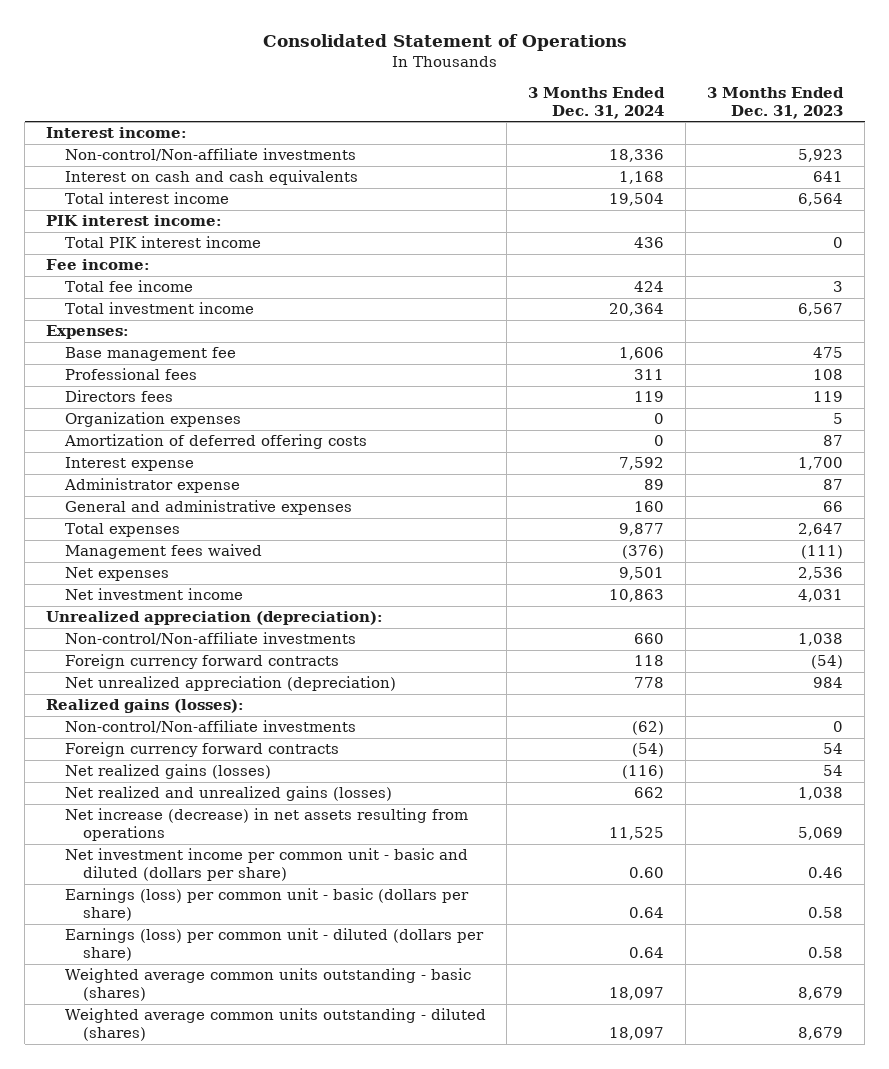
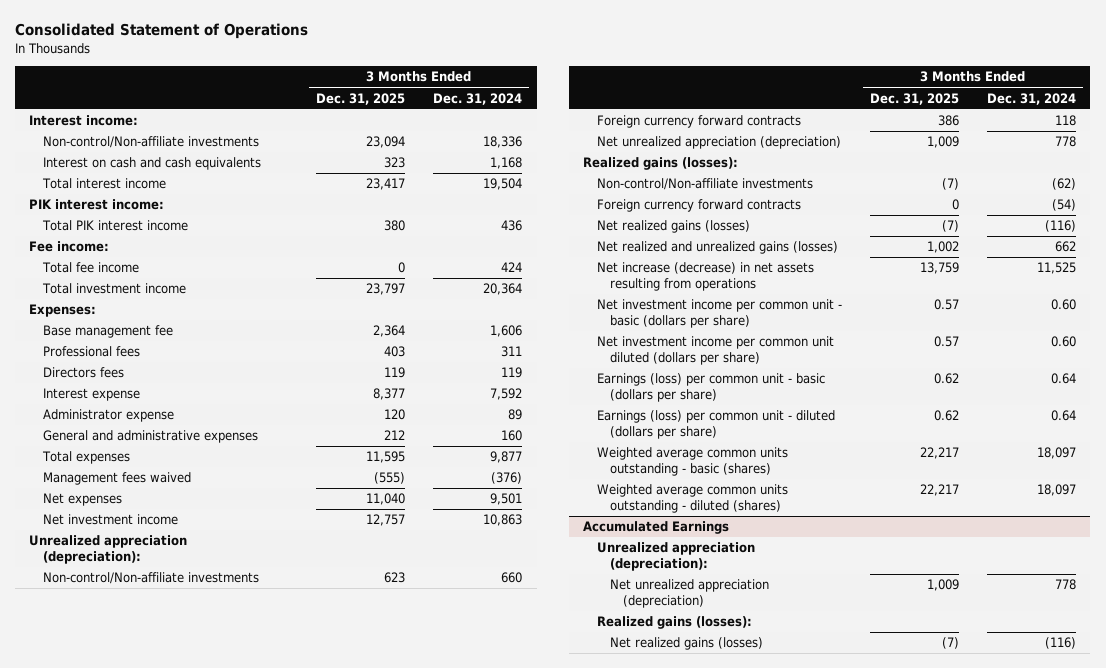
[707,86,845,119] 3 Months Ended Dec. 31, 2023 -> none
none -> [316,92,406,105] Dec. 31, 2025
[64,412,241,428] Organization expenses -> none
[63,434,367,450] Amortization of deferred offering costs -> none
[64,848,468,882] Net investment income per common unit - basic and diluted (dollars per share) -> [596,299,842,328] Net investment income per common unit - basic (dollars per share)
none -> [596,336,834,365] Net investment income per common unit diluted (dollars per share)
none -> [583,521,730,535] Accumulated Earnings
none -> [596,542,755,571] Unrealized appreciation (depreciation):
none -> [609,579,769,608] Net unrealized appreciation (depreciation)
none -> [596,616,752,630] Realized gains (losses):
none -> [609,637,763,651] Net realized gains (losses)

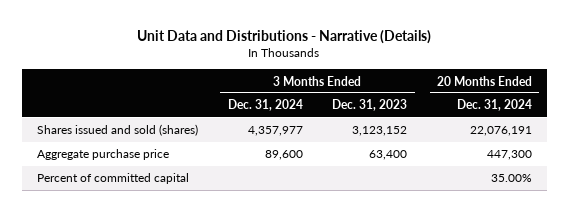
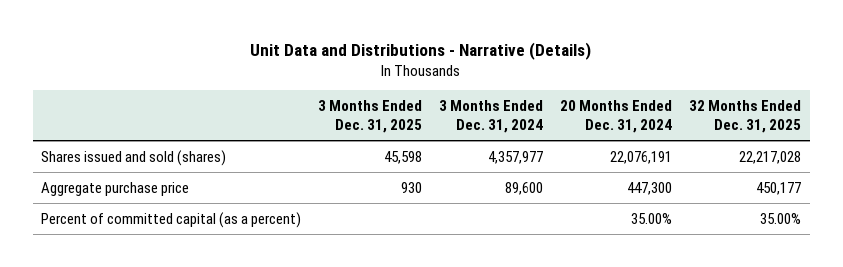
[332,99,408,112] Dec. 31, 2023 -> none
none -> [318,100,423,134] 3 Months Ended Dec. 31, 2025
none -> [689,100,802,134] 32 Months Ended Dec. 31, 2025
[36,173,189,185] Percent of committed capital -> [41,211,302,228] Percent of committed capital (as a percent)

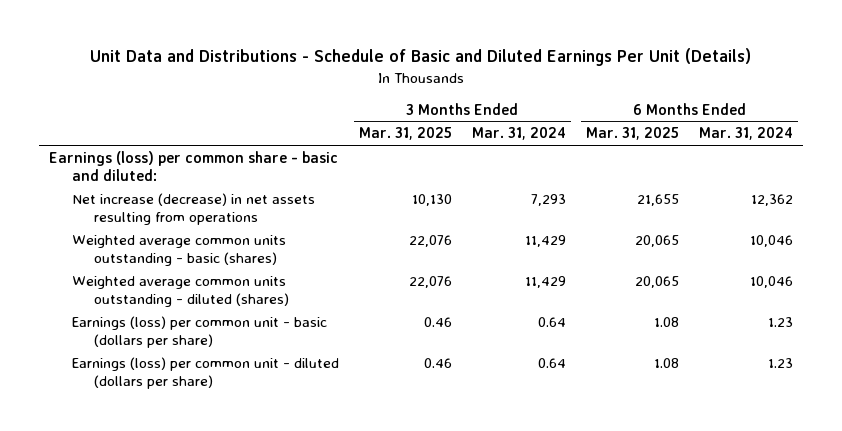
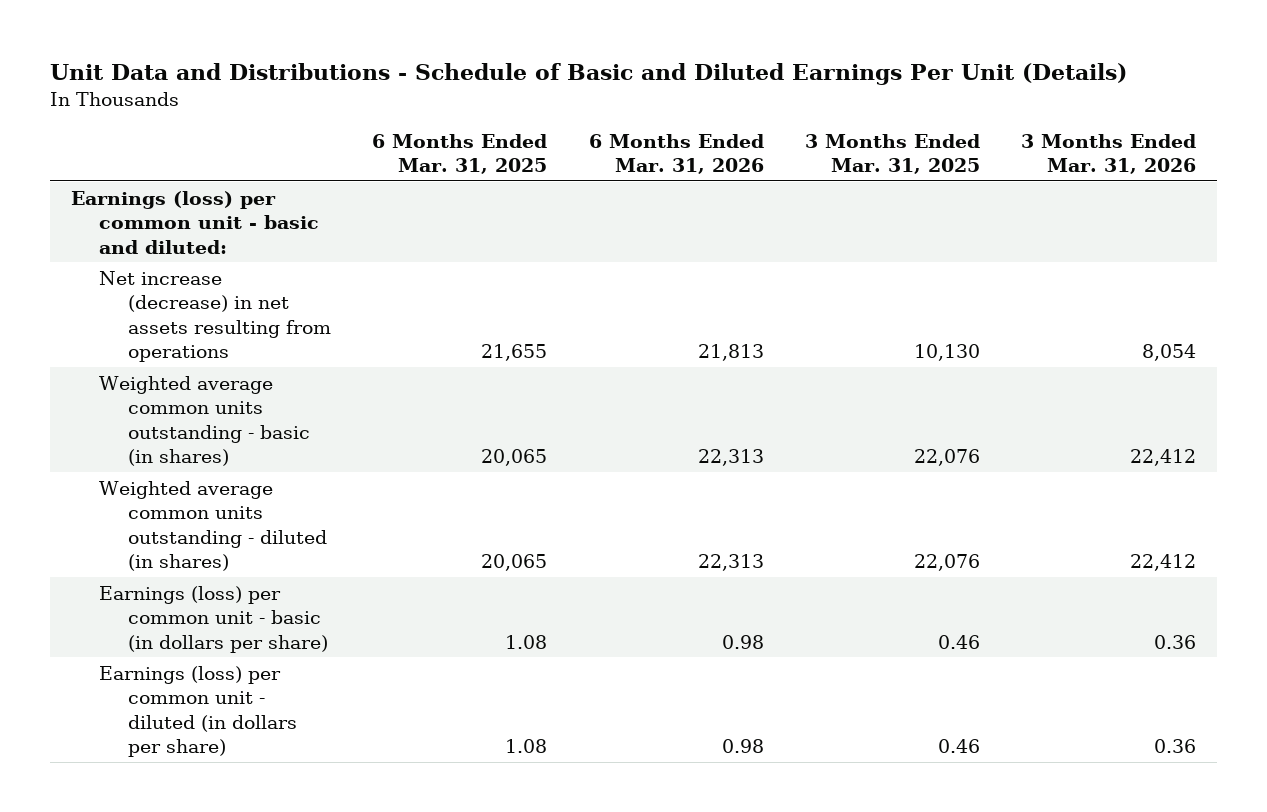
[471,127,566,141] Mar. 31, 2024 -> none
[699,127,794,141] Mar. 31, 2024 -> none
none -> [588,133,764,175] 6 Months Ended Mar. 31, 2026
none -> [1021,133,1197,175] 3 Months Ended Mar. 31, 2026
[49,150,339,181] Earnings (loss) per common share - basic and diluted: -> [70,190,320,254] Earnings (loss) per common unit - basic and diluted:
[71,234,286,266] Weighted average common units outstanding - basic (shares) -> [99,375,311,467] Weighted average common units outstanding - basic (in shares)
[71,275,289,307] Weighted average common units outstanding - diluted (shares) -> [99,480,328,572] Weighted average common units outstanding - diluted (in shares)
[71,315,327,348] Earnings (loss) per common unit - basic (dollars per share) -> [99,585,329,653] Earnings (loss) per common unit - basic (in dollars per share)
[71,356,339,389] Earnings (loss) per common unit - diluted (dollars per share) -> [99,665,298,758] Earnings (loss) per common unit - diluted (in dollars per share)

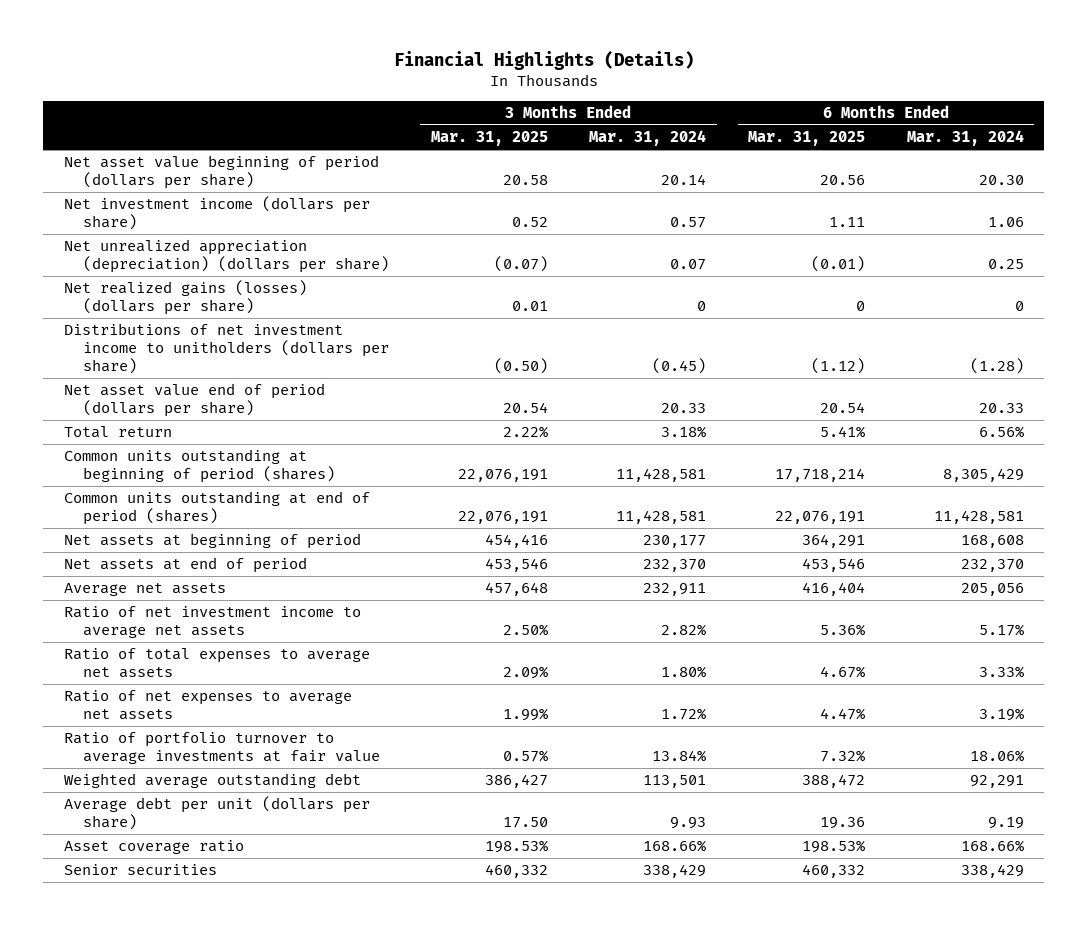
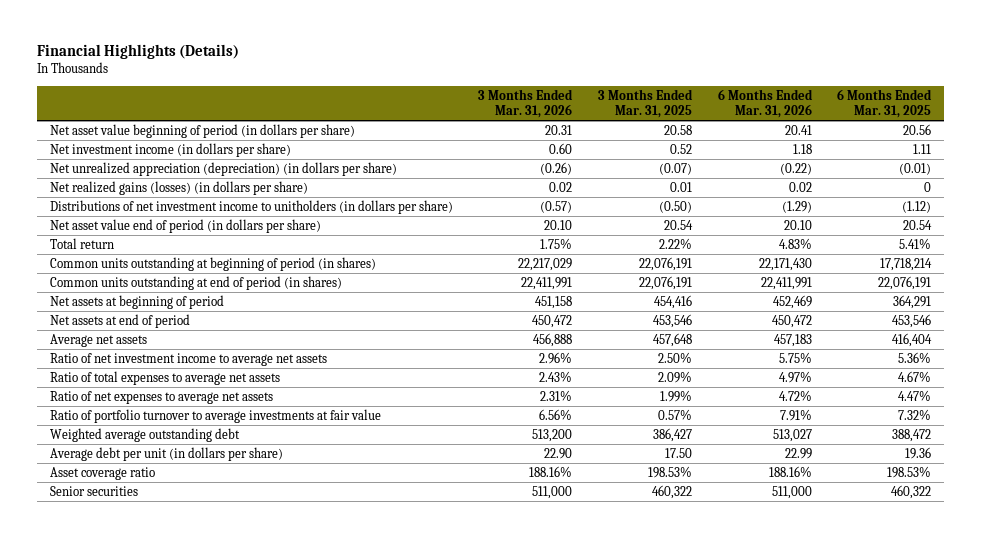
[589,130,707,147] Mar. 31, 2024 -> none
[906,130,1024,147] Mar. 31, 2024 -> none
none -> [478,88,574,118] 3 Months Ended Mar. 31, 2026
none -> [717,88,813,118] 6 Months Ended Mar. 31, 2026
[63,155,379,190] Net asset value beginning of period (dollars per share) -> [49,123,355,138] Net asset value beginning of period (in dollars per share)
[63,196,370,231] Net investment income (dollars per share) -> [49,142,291,157] Net investment income (in dollars per share)
[63,239,389,274] Net unrealized appreciation (depreciation) (dollars per share) -> [49,161,397,176] Net unrealized appreciation (depreciation) (in dollars per share)
[63,280,307,316] Net realized gains (losses) (dollars per share) -> [49,180,308,195] Net realized gains (losses) (in dollars per share)
[63,323,389,375] Distributions of net investment income to unitholders (dollars per share) -> [49,199,453,214] Distributions of net investment income to unitholders (in dollars per share)
[63,383,325,418] Net asset value end of period (dollars per share) -> [49,218,321,233] Net asset value end of period (in dollars per share)
[63,449,335,484] Common units outstanding at beginning of period (shares) -> [49,256,376,271] Common units outstanding at beginning of period (in shares)
[63,491,370,526] Common units outstanding at end of period (shares) -> [49,275,342,290] Common units outstanding at end of period (in shares)
[63,796,370,831] Average debt per unit (dollars per share) -> [49,446,283,461] Average debt per unit (in dollars per share)
[484,864,548,879] 460,332 -> [651,484,692,499] 460,322
[801,864,865,879] 460,332 -> [891,484,932,499] 460,322

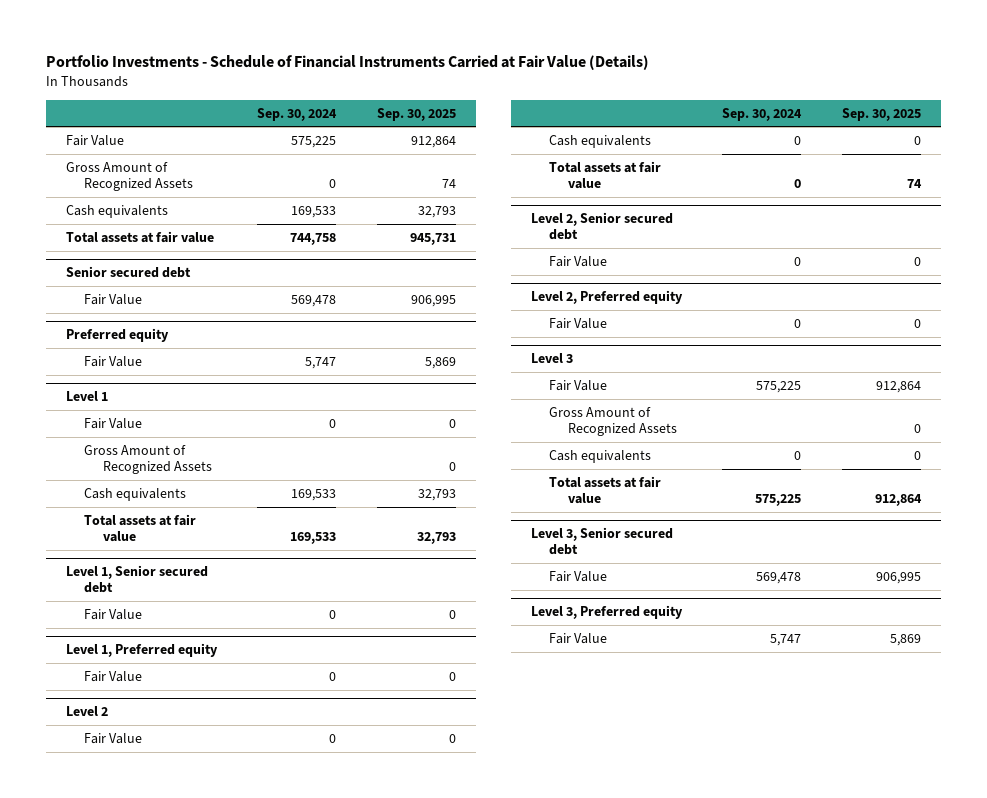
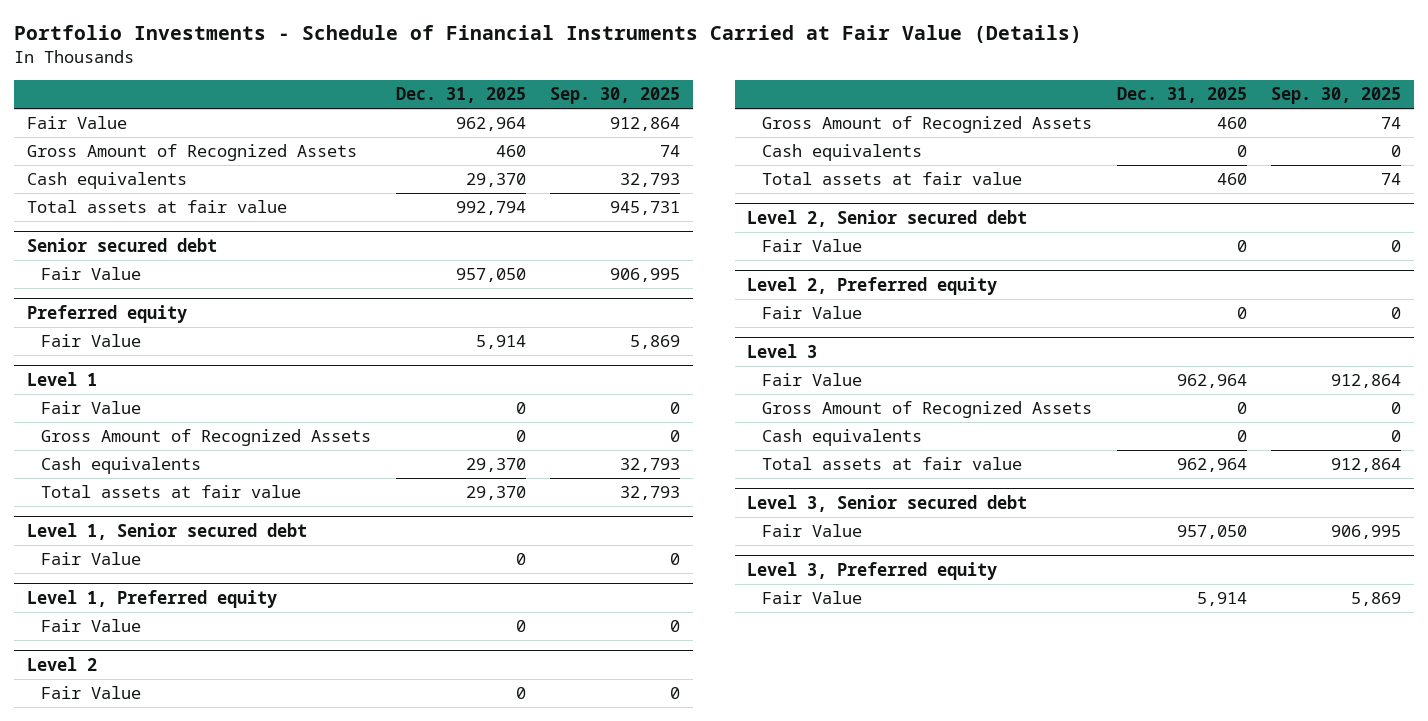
[257,107,338,121] Sep. 30, 2024 -> none
none -> [395,87,526,104] Dec. 31, 2025
none -> [761,116,1092,134] Gross Amount of Recognized Assets

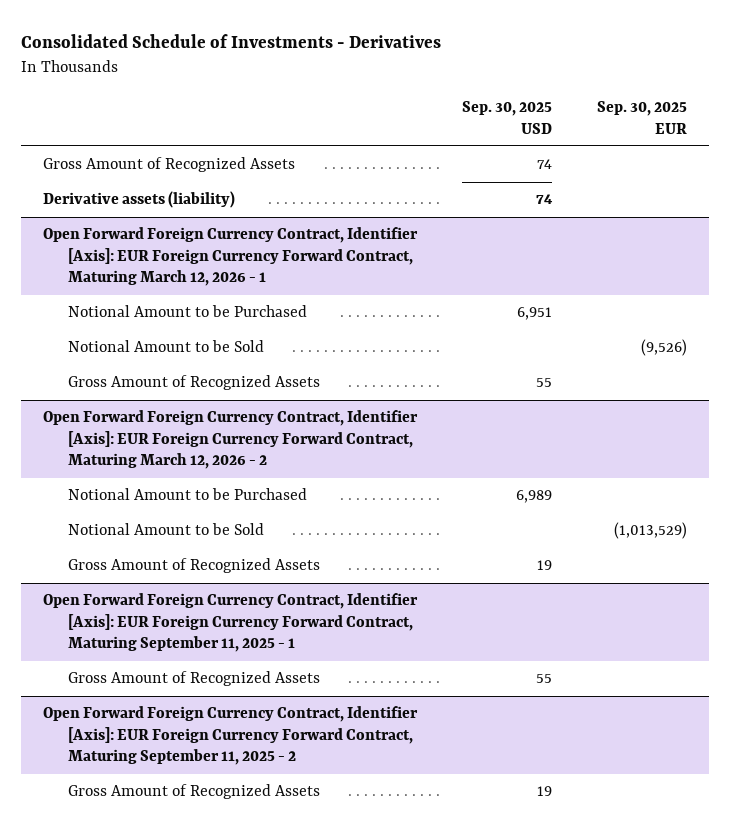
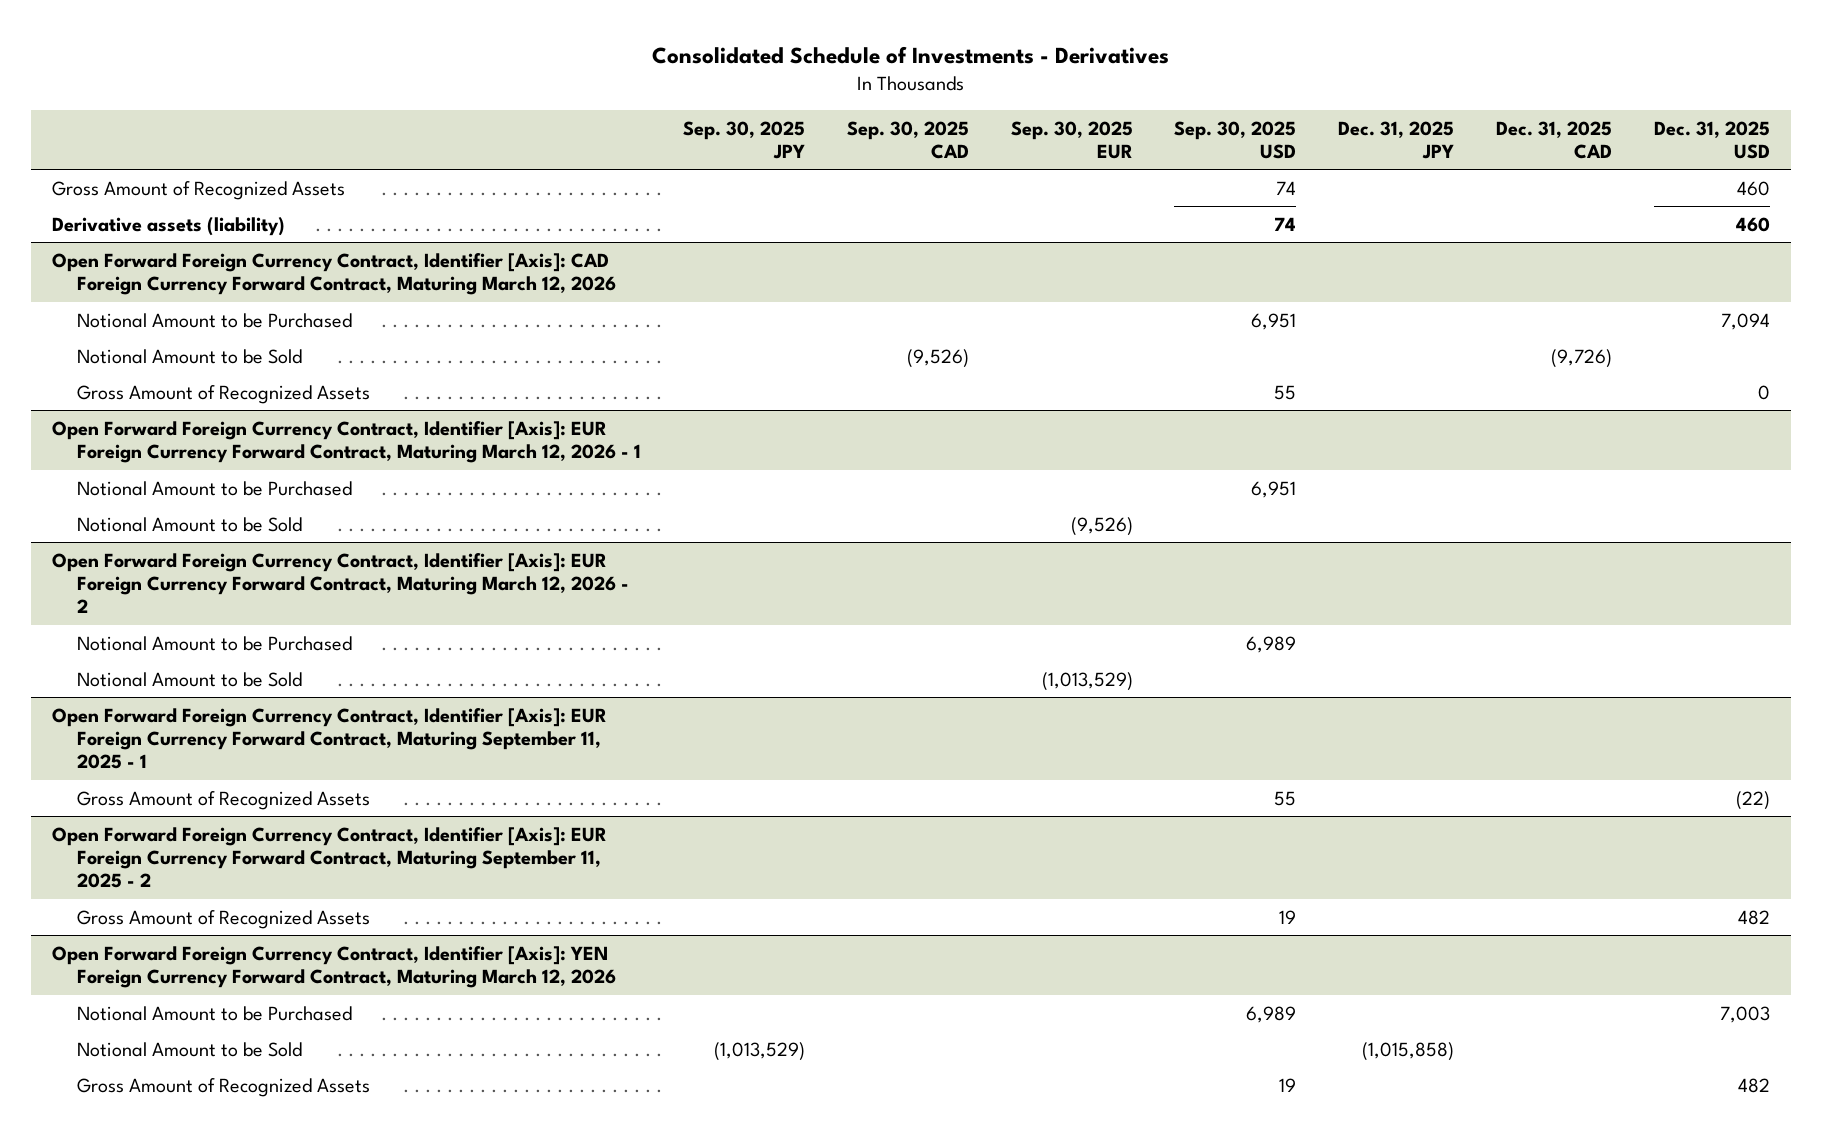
none -> [683,120,806,159] Sep. 30, 2025 JPY
none -> [846,120,969,159] Sep. 30, 2025 CAD
none -> [1338,120,1455,159] Dec. 31, 2025 JPY
none -> [1495,120,1612,159] Dec. 31, 2025 CAD
none -> [1653,120,1770,159] Dec. 31, 2025 USD
none -> [52,252,617,296] Open Forward Foreign Currency Contract, Identifier [Axis]: CAD Foreign Currency Forward Contract, Maturing March 12, 2026
none -> [77,312,353,328] Notional Amount to be Purchased
none -> [77,348,303,364] Notional Amount to be Sold
none -> [77,384,371,404] Gross Amount of Recognized Assets
[68,375,321,391] Gross Amount of Recognized Assets -> none
[68,558,321,574] Gross Amount of Recognized Assets -> none
none -> [52,945,617,989] Open Forward Foreign Currency Contract, Identifier [Axis]: YEN Foreign Currency Forward Contract, Maturing March 12, 2026
none -> [77,1005,353,1021] Notional Amount to be Purchased
none -> [77,1041,303,1057] Notional Amount to be Sold
none -> [77,1077,371,1097] Gross Amount of Recognized Assets

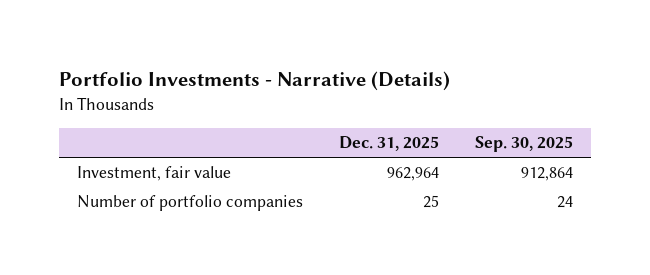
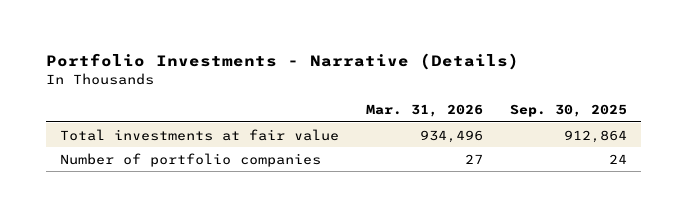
[338,136,439,152] Dec. 31, 2025 -> none
none -> [366,104,484,118] Mar. 31, 2026
[76,166,231,182] Investment, fair value -> [59,128,339,141] Total investments at fair value

